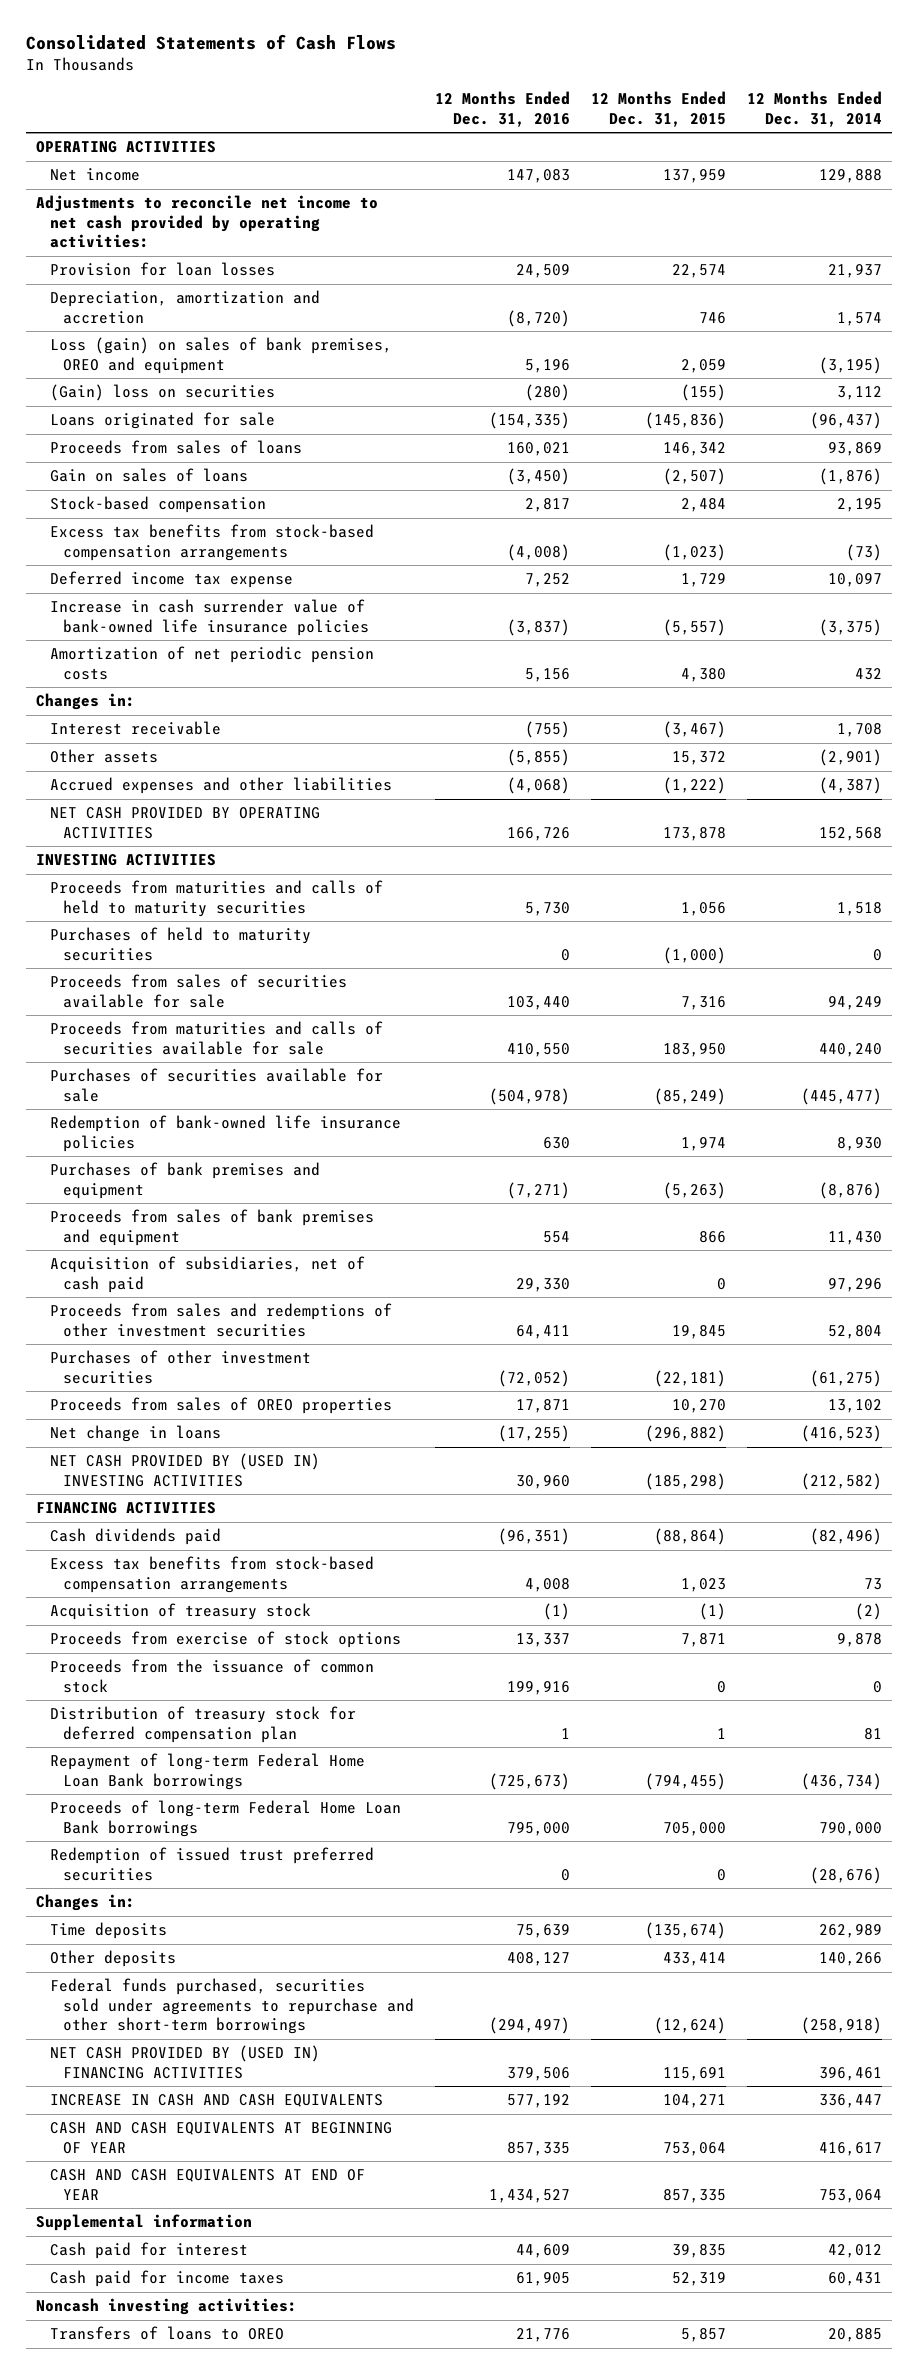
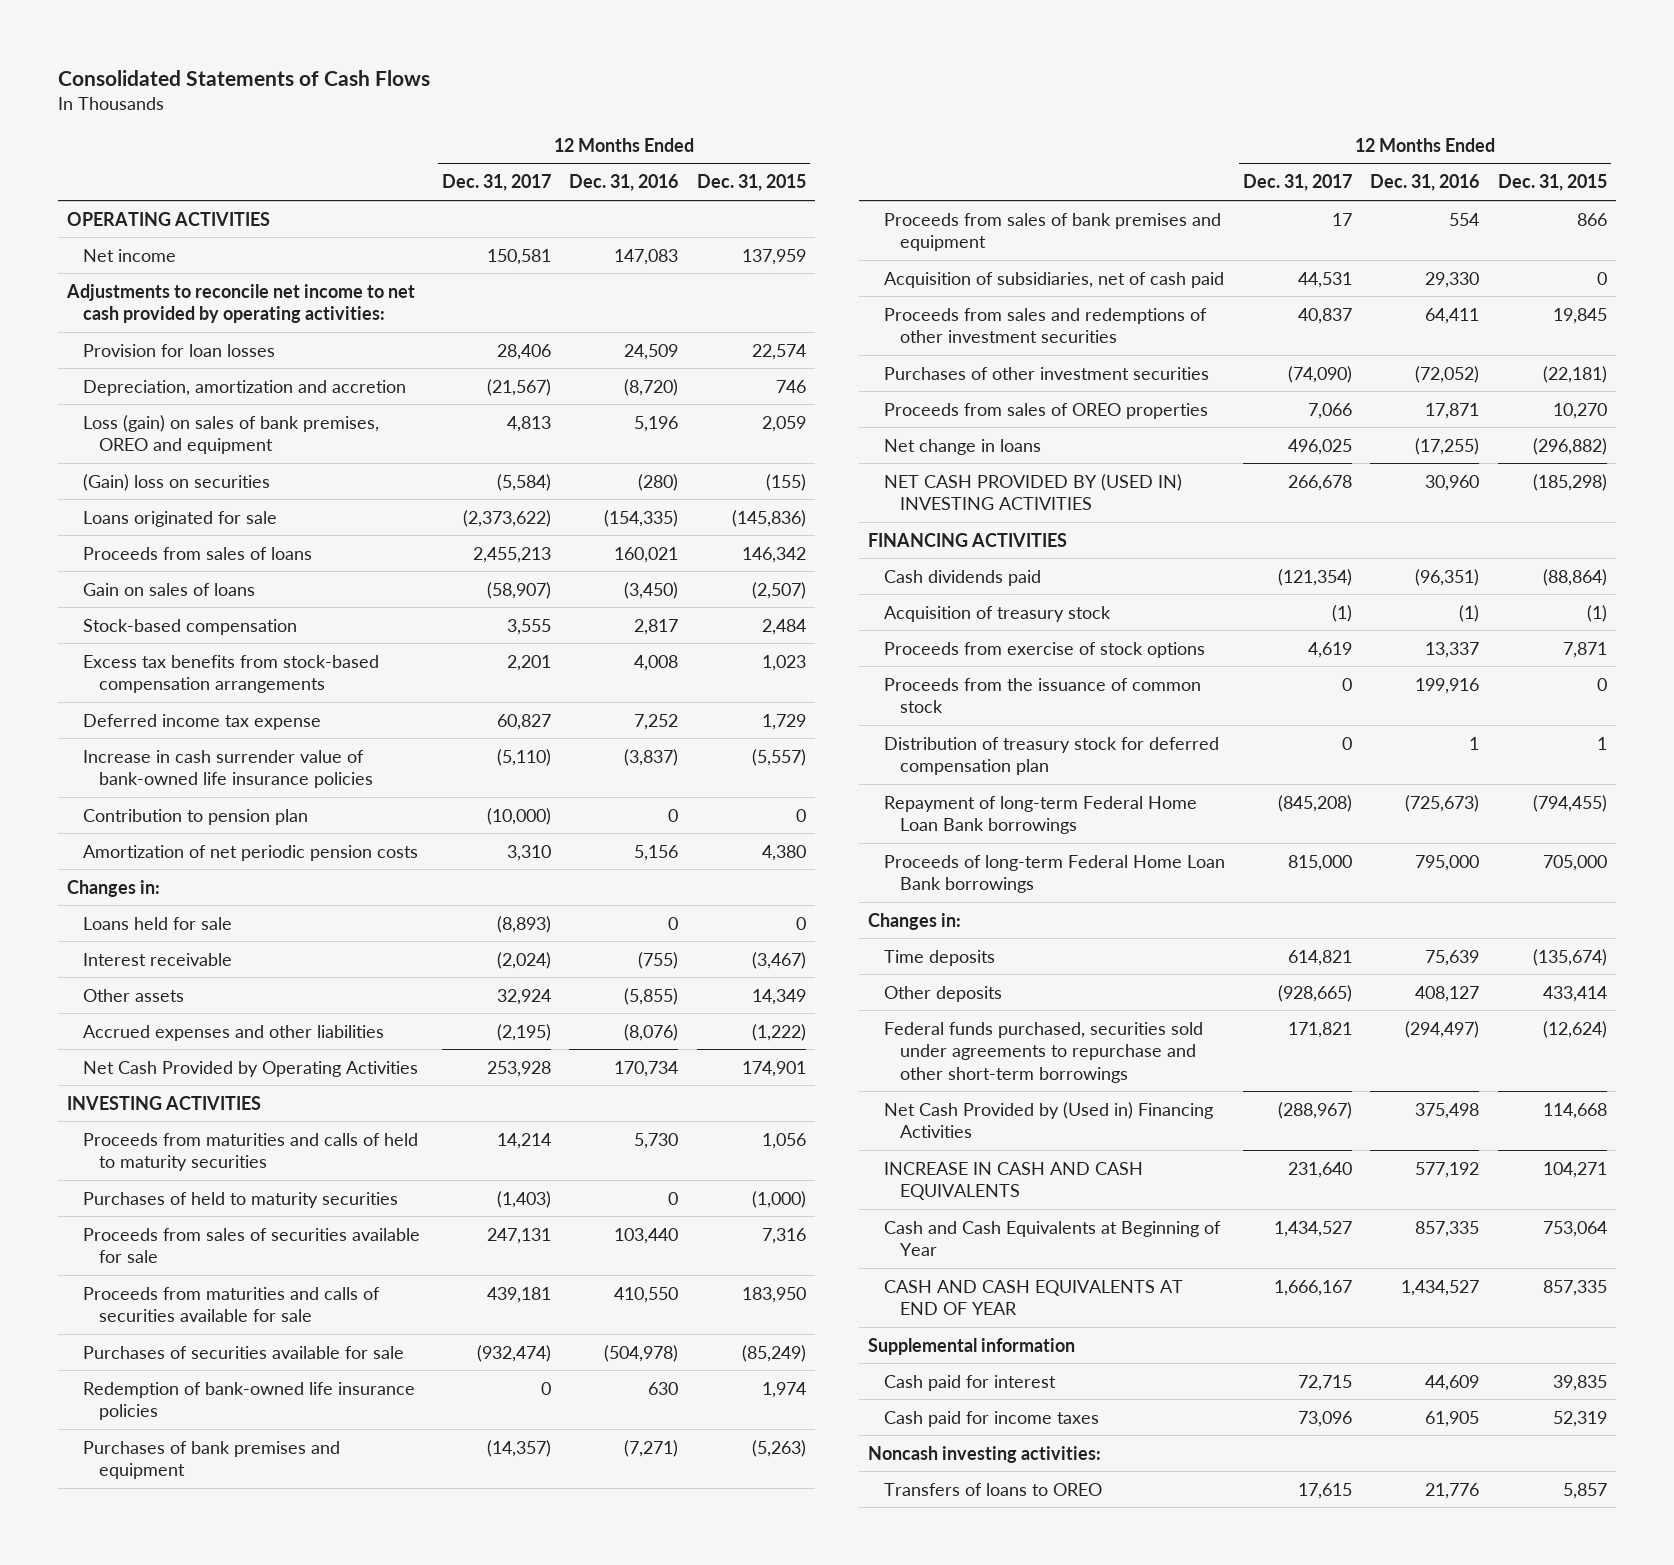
[746,91,882,128] 12 Months Ended Dec. 31, 2014 -> none
none -> [442,174,552,192] Dec. 31, 2017
[49,524,374,561] Excess tax benefits from stock-based compensation arrangements -> none
[49,1556,374,1593] Excess tax benefits from stock-based compensation arrangements -> [82,654,379,694] Excess tax benefits from stock-based compensation arrangements
none -> [82,808,308,825] Contribution to pension plan
none -> [82,916,232,930] Loans held for sale
[671,751,726,766] 15,372 -> [751,988,806,1005] 14,349
[506,777,570,795] (4,068) -> [624,1023,679,1041] (8,076)
[49,807,320,839] NET CASH PROVIDED BY OPERATING ACTIVITIES -> [82,1060,418,1077] Net Cash Provided by Operating Activities
[506,826,570,841] 166,726 -> [614,1060,679,1077] 170,734
[662,826,726,841] 173,878 -> [741,1060,806,1077] 174,901
[49,1847,374,1881] Redemption of issued trust preferred securities -> none
[49,2045,320,2079] NET CASH PROVIDED BY (USED IN) FINANCING ACTIVITIES -> [884,1101,1214,1139] Net Cash Provided by (Used in) Financing Activities
[506,2066,570,2081] 379,506 -> [1415,1102,1480,1119] 375,498
[662,2066,726,2081] 115,691 -> [1542,1102,1607,1119] 114,668
[49,2122,392,2154] CASH AND CASH EQUIVALENTS AT BEGINNING OF YEAR -> [884,1220,1222,1257] Cash and Cash Equivalents at Beginning of Year

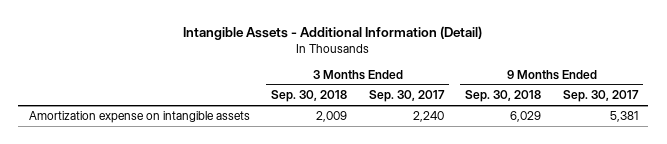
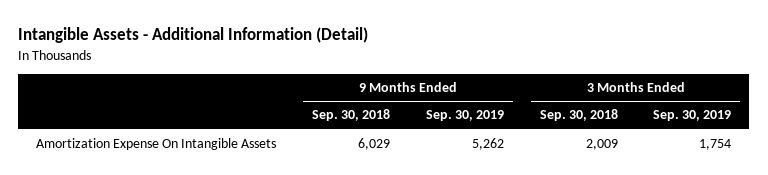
[368,90,445,103] Sep. 30, 2017 -> none
[562,90,639,103] Sep. 30, 2017 -> none
none -> [425,110,504,122] Sep. 30, 2019
none -> [653,110,732,122] Sep. 30, 2019
[29,111,251,124] Amortization expense on intangible assets -> [36,138,277,151] Amortization Expense On Intangible Assets

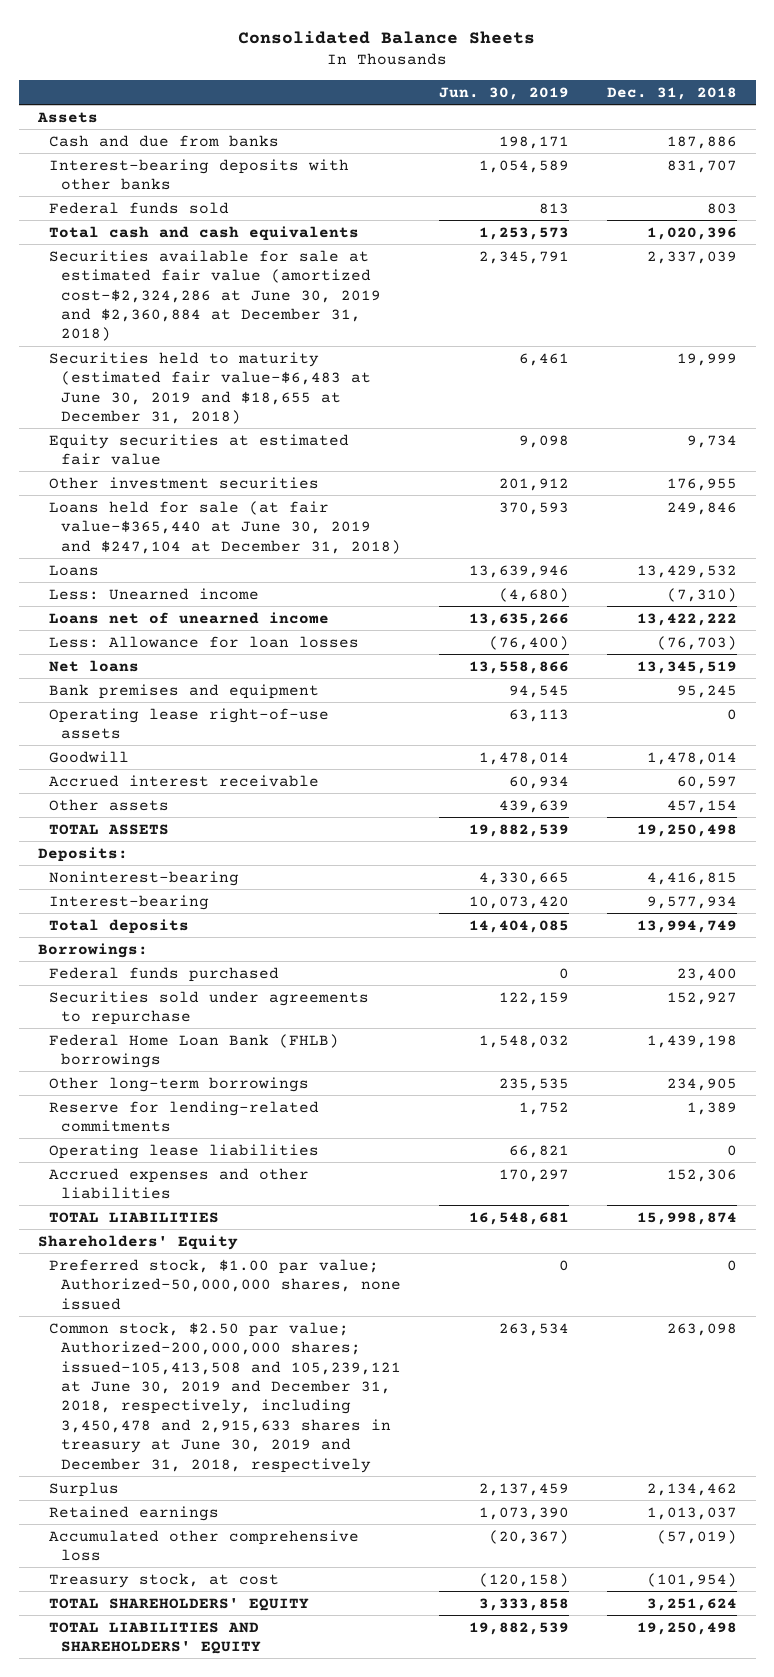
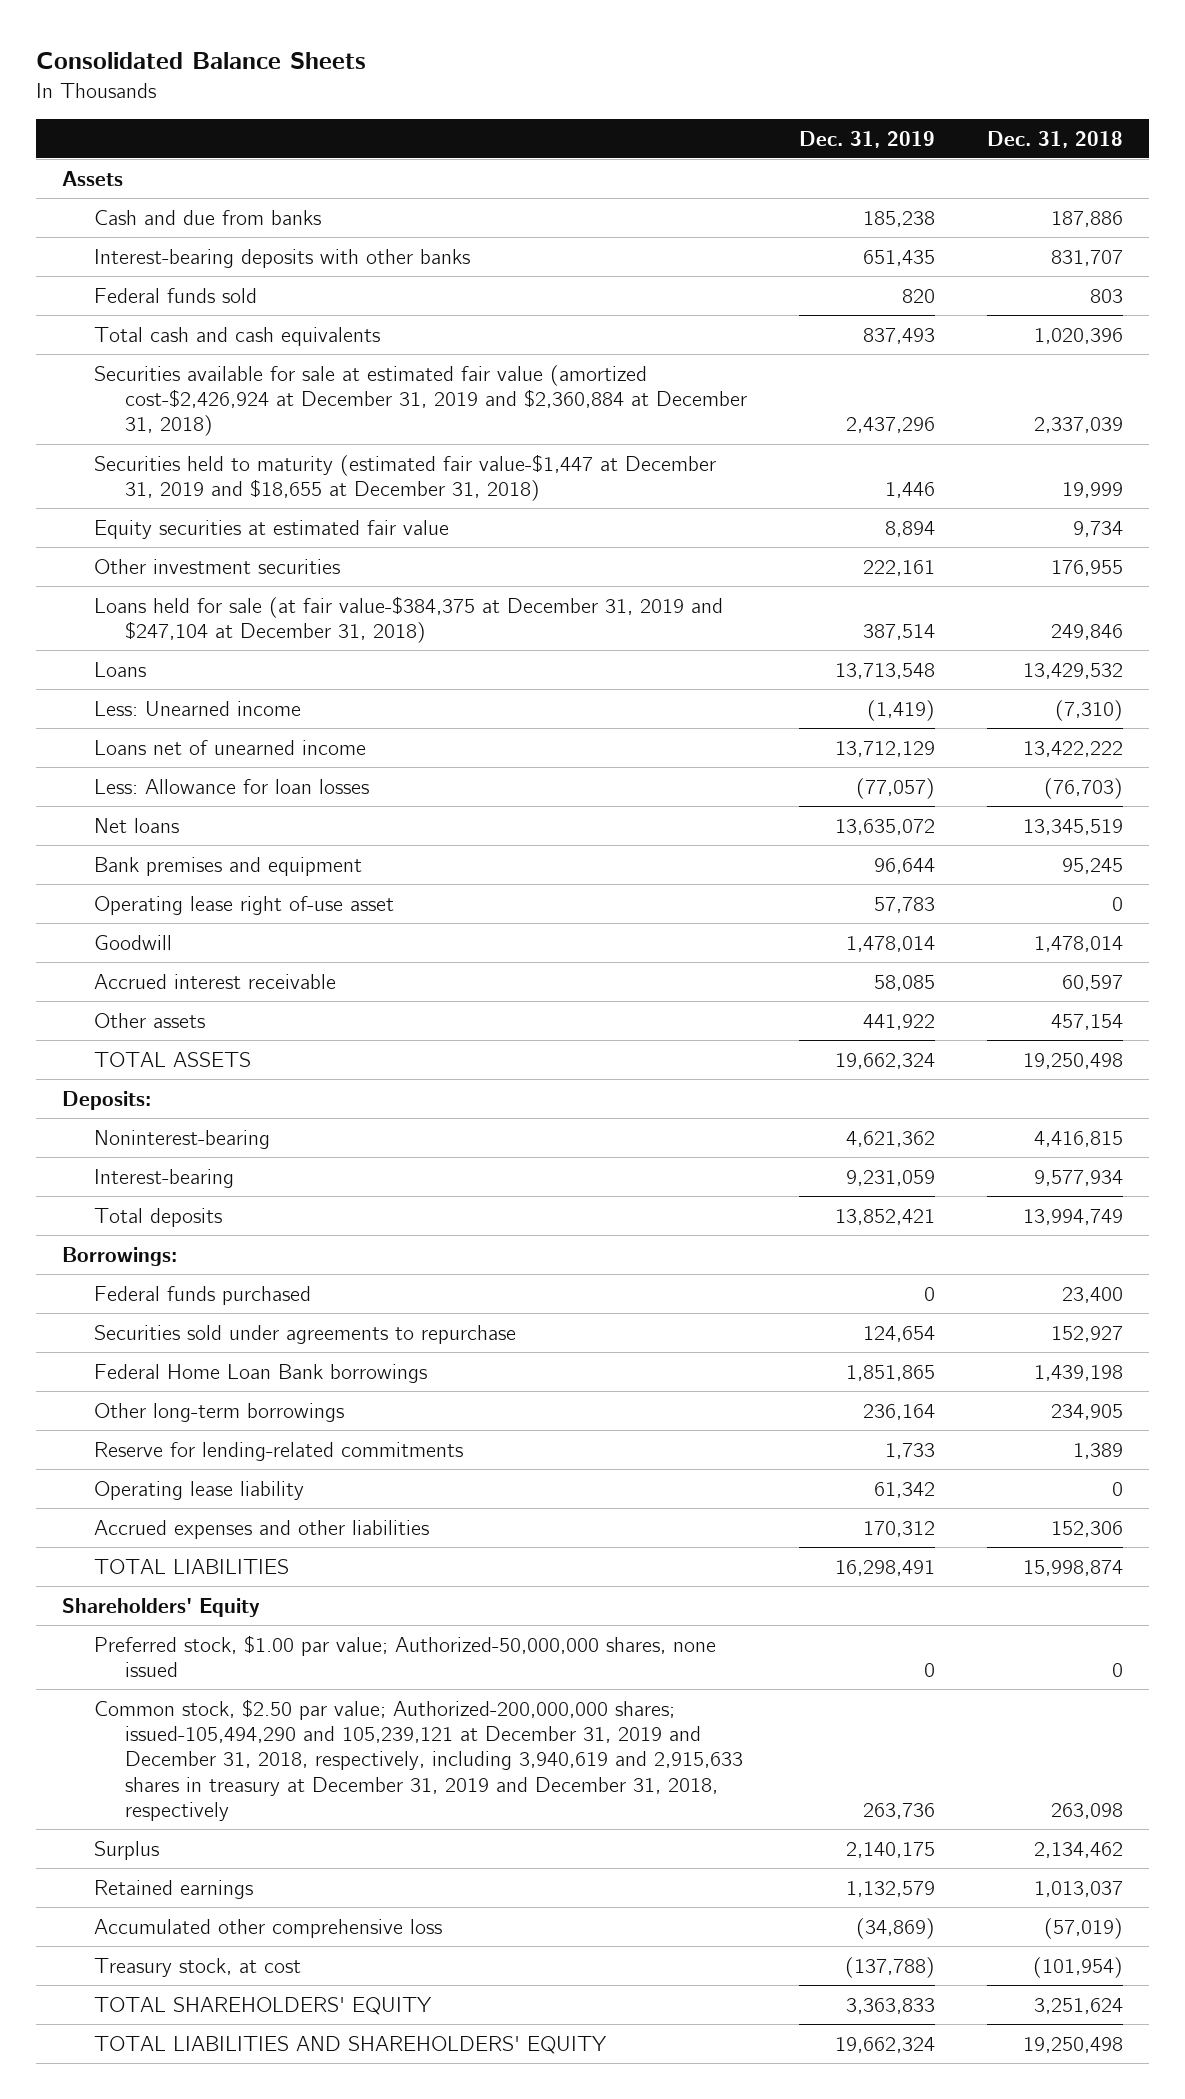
[439,86,570,100] Jun. 30, 2019 -> none
none -> [799,130,936,148] Dec. 31, 2019
[49,249,382,342] Securities available for sale at estimated fair value (amortized cost-$2,324,286 at June 30, 2019 and $2,360,884 at December 31, 2018) -> [93,364,748,437] Securities available for sale at estimated fair value (amortized cost-$2,426,924 at December 31, 2019 and $2,360,884 at December 31, 2018)
[49,351,372,424] Securities held to maturity (estimated fair value-$6,483 at June 30, 2019 and $18,655 at December 31, 2018) -> [93,453,716,502] Securities held to maturity (estimated fair value-$1,447 at December 31, 2019 and $18,655 at December 31, 2018)
[49,500,402,554] Loans held for sale (at fair value-$365,440 at June 30, 2019 and $247,104 at December 31, 2018) -> [93,595,723,644] Loans held for sale (at fair value-$384,375 at December 31, 2019 and $247,104 at December 31, 2018)
[49,707,330,740] Operating lease right-of-use assets -> [93,895,394,915] Operating lease right of-use asset
[49,1033,340,1069] Federal Home Loan Bank (FHLB) borrowings -> [93,1363,427,1383] Federal Home Loan Bank borrowings
[49,1143,320,1159] Operating lease liabilities -> [93,1480,304,1500] Operating lease liability
[49,1321,402,1473] Common stock, $2.50 par value; Authorized-200,000,000 shares; issued-105,413,508 and 105,239,121 at June 30, 2019 and December 31, 2018, respectively, including 3,450,478 and 2,915,633 shares in treasury at June 30, 2019 and December 31, 2018, respectively -> [93,1698,744,1822] Common stock, $2.50 par value; Authorized-200,000,000 shares; issued-105,494,290 and 105,239,121 at December 31, 2019 and December 31, 2018, respectively, including 3,940,619 and 2,915,633 shares in treasury at December 31, 2019 and December 31, 2018, respectively

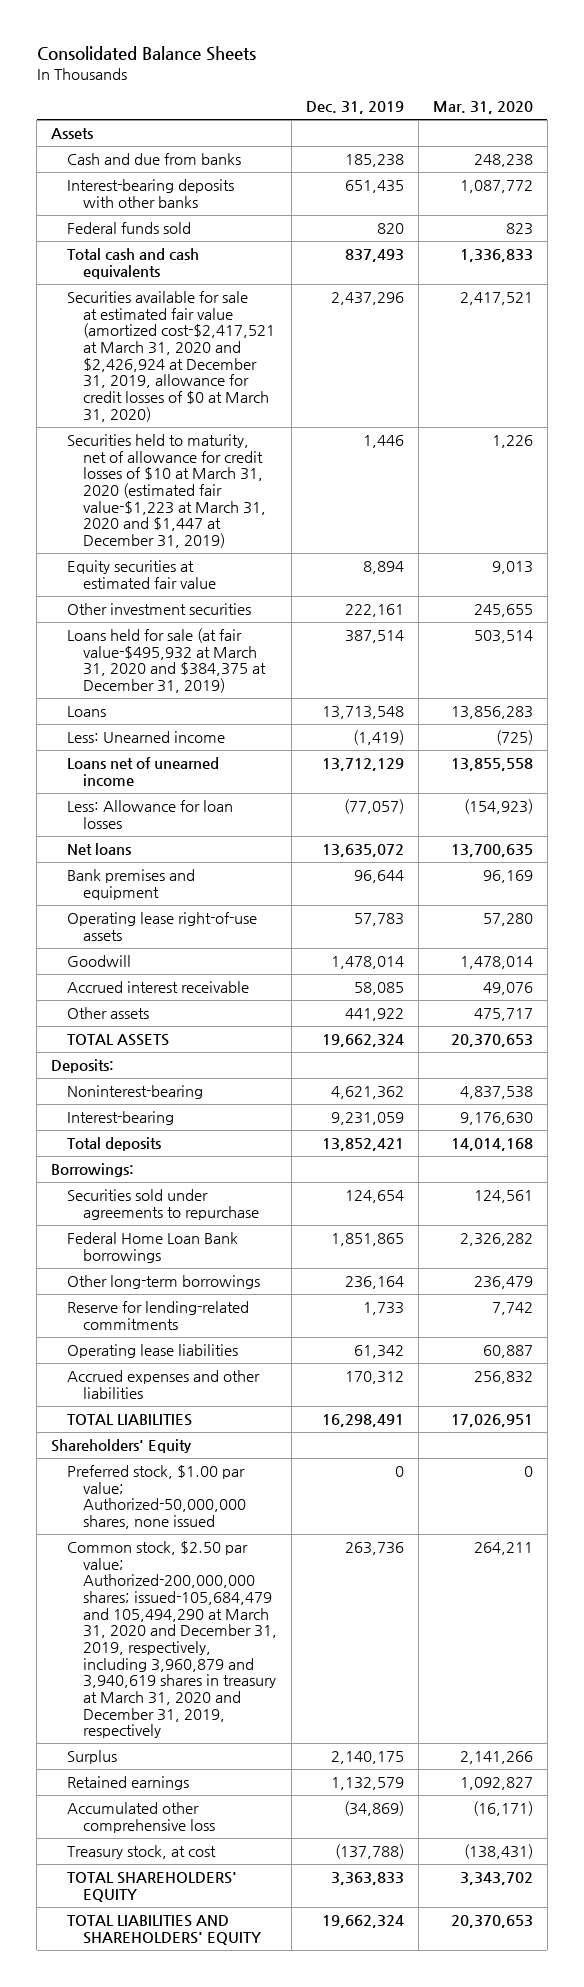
[986,130,1123,148] Dec. 31, 2018 -> none
none -> [432,101,533,115] Mar. 31, 2020
[93,364,748,437] Securities available for sale at estimated fair value (amortized cost-$2,426,924 at December 31, 2019 and $2,360,884 at December 31, 2018) -> [67,291,275,422] Securities available for sale at estimated fair value (amortized cost-$2,417,521 at March 31, 2020 and $2,426,924 at December 31, 2019, allowance for credit losses of $0 at March 31, 2020)
[93,453,716,502] Securities held to maturity (estimated fair value-$1,447 at December 31, 2019 and $18,655 at December 31, 2018) -> [67,434,266,549] Securities held to maturity, net of allowance for credit losses of $10 at March 31, 2020 (estimated fair value-$1,223 at March 31, 2020 and $1,447 at December 31, 2019)
[93,595,723,644] Loans held for sale (at fair value-$384,375 at December 31, 2019 and $247,104 at December 31, 2018) -> [67,628,266,694] Loans held for sale (at fair value-$495,932 at March 31, 2020 and $384,375 at December 31, 2019)
[93,895,394,915] Operating lease right of-use asset -> [67,912,258,941] Operating lease right-of-use assets
[93,1285,311,1305] Federal funds purchased -> none
[93,1480,304,1500] Operating lease liability -> [67,1344,239,1359] Operating lease liabilities
[93,1698,744,1822] Common stock, $2.50 par value; Authorized-200,000,000 shares; issued-105,494,290 and 105,239,121 at December 31, 2019 and December 31, 2018, respectively, including 3,940,619 and 2,915,633 shares in treasury at December 31, 2019 and December 31, 2018, respectively -> [67,1541,277,1739] Common stock, $2.50 par value; Authorized-200,000,000 shares; issued-105,684,479 and 105,494,290 at March 31, 2020 and December 31, 2019, respectively, including 3,960,879 and 3,940,619 shares in treasury at March 31, 2020 and December 31, 2019, respectively

